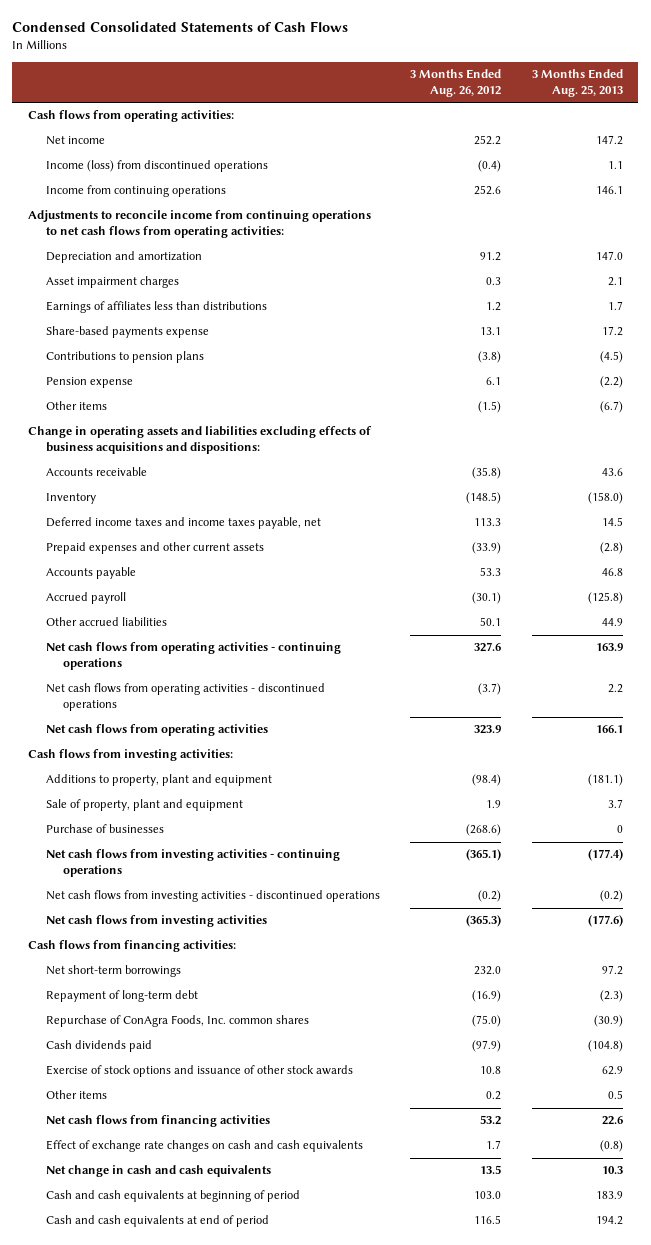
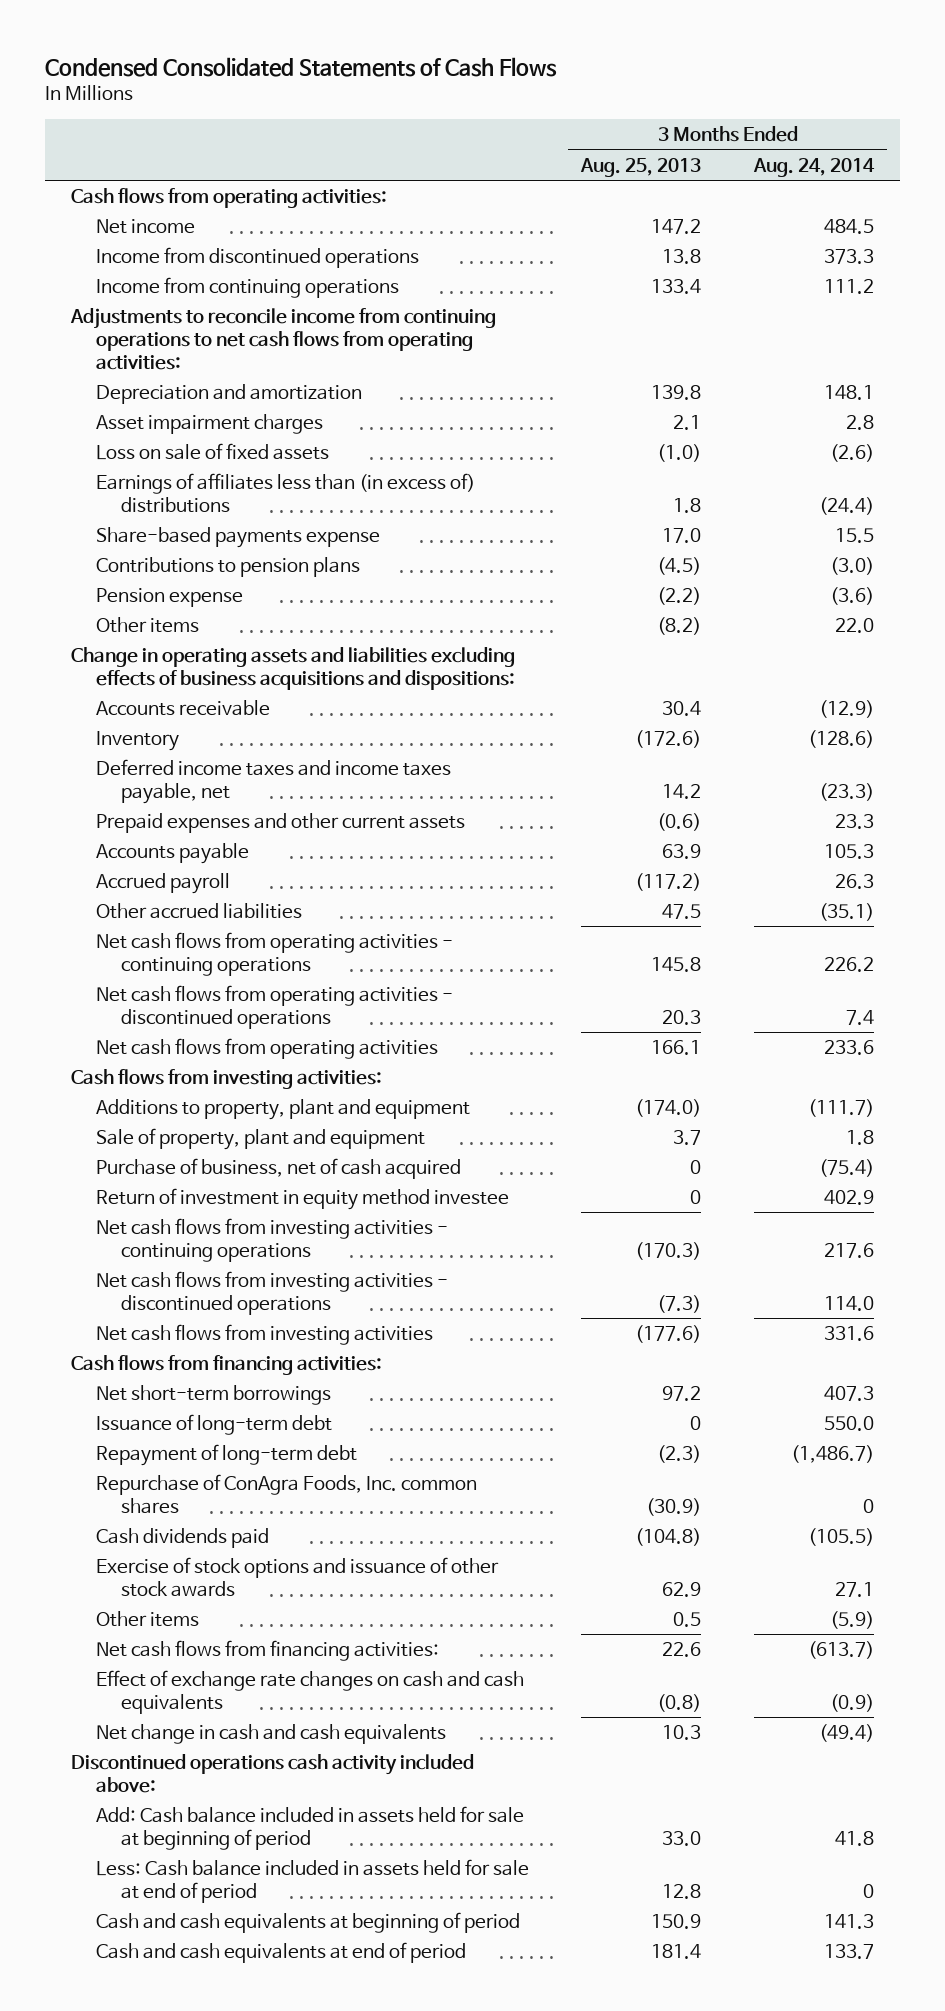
[410,69,502,98] 3 Months Ended Aug. 26, 2012 -> none
none -> [752,157,875,177] Aug. 24, 2014
[45,160,268,173] Income (loss) from discontinued operations -> [96,247,420,269] Income from discontinued operations
[607,161,623,170] 1.1 -> [662,249,702,265] 13.8
[595,186,623,195] 146.1 -> [651,279,702,295] 133.4
[595,251,623,261] 147.0 -> [651,385,702,401] 139.8
none -> [96,443,330,461] Loss on sale of fixed assets
[45,301,267,314] Earnings of affiliates less than distributions -> [96,473,476,514] Earnings of affiliates less than (in excess of) distributions
[607,301,623,311] 1.7 -> [673,498,702,514] 1.8
[601,326,623,337] 17.2 -> [662,528,702,544] 17.0
[599,401,623,414] (6.7) -> [657,617,702,636] (8.2)
[601,468,623,477] 43.6 -> [662,701,702,717] 30.4
[587,492,623,505] (158.0) -> [635,730,702,749] (172.6)
[601,517,623,527] 14.5 -> [662,784,702,800] 14.2
[599,542,623,555] (2.8) -> [657,813,702,832] (0.6)
[601,568,623,577] 46.8 -> [662,844,702,860] 63.9
[587,592,623,605] (125.8) -> [635,873,702,892] (117.2)
[601,618,623,627] 44.9 -> [662,904,702,920] 47.5
[595,643,623,652] 163.9 -> [651,957,702,973] 145.8
[607,684,623,694] 2.2 -> [662,1010,702,1026] 20.3
[587,774,623,787] (181.1) -> [635,1099,702,1118] (174.0)
[45,824,164,834] Purchase of businesses -> [96,1158,462,1180] Purchase of business, net of cash acquired
none -> [96,1188,510,1211] Return of investment in equity method investee
[587,849,623,862] (177.4) -> [635,1242,702,1261] (170.3)
[599,890,623,903] (0.2) -> [657,1295,702,1314] (7.3)
none -> [96,1414,333,1436] Issuance of long-term debt
[45,1115,270,1128] Net cash flows from financing activities -> [96,1640,440,1662] Net cash flows from financing activities:
none -> [71,1754,475,1794] Discontinued operations cash activity included above:
none -> [96,1806,525,1851] Add: Cash balance included in assets held for sale at beginning of period
none -> [96,1859,530,1904] Less: Cash balance included in assets held for sale at end of period
[595,1191,623,1200] 183.9 -> [651,1914,702,1930] 150.9
[595,1216,623,1226] 194.2 -> [651,1944,702,1960] 181.4

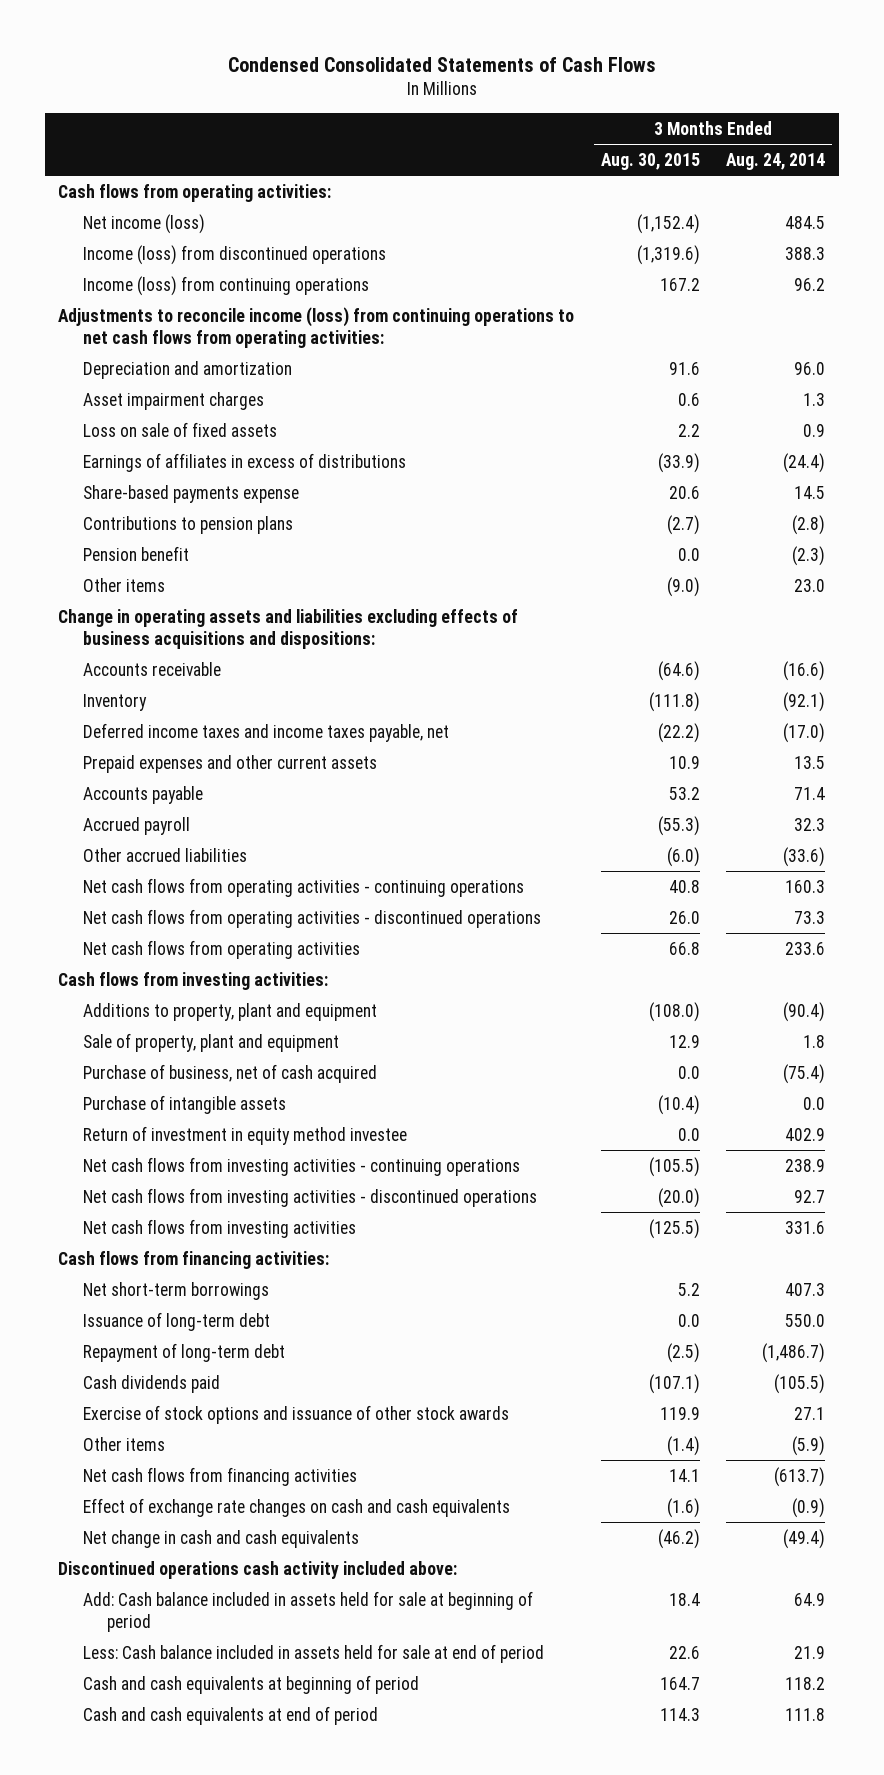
[580,157,702,177] Aug. 25, 2013 -> none
none -> [600,152,700,170] Aug. 30, 2015
[96,219,196,235] Net income -> [82,213,205,234] Net income (loss)
[96,247,420,269] Income from discontinued operations -> [82,244,386,265] Income (loss) from discontinued operations
[823,249,874,265] 373.3 -> [785,246,826,260] 388.3
[96,277,400,299] Income from continuing operations -> [82,275,369,296] Income (loss) from continuing operations
[823,279,874,295] 111.2 -> [794,277,826,291] 96.2
[70,308,497,371] Adjustments to reconcile income from continuing operations to net cash flows from operating activities: -> [58,306,575,348] Adjustments to reconcile income (loss) from continuing operations to net cash flows from operating activities:
[823,385,874,401] 148.1 -> [794,361,826,375] 96.0
[845,415,874,431] 2.8 -> [803,392,826,406] 1.3
[829,444,874,463] (2.6) -> [803,423,826,437] 0.9
[96,473,476,514] Earnings of affiliates less than (in excess of) distributions -> [82,452,406,472] Earnings of affiliates in excess of distributions
[834,528,874,544] 15.5 -> [794,485,826,499] 14.5
[829,557,874,576] (3.0) -> [792,514,826,535] (2.8)
[96,588,244,608] Pension expense -> [82,545,189,561] Pension benefit
[829,587,874,606] (3.6) -> [792,545,826,566] (2.3)
[834,618,874,634] 22.0 -> [794,578,826,592] 23.0
[818,700,874,719] (12.9) -> [783,660,826,681] (16.6)
[807,730,874,749] (128.6) -> [783,691,826,712] (92.1)
[818,783,874,802] (23.3) -> [783,722,826,743] (17.0)
[834,814,874,830] 23.3 -> [794,755,826,769] 13.5
[823,844,874,860] 105.3 -> [794,786,826,800] 71.4
[834,874,874,890] 26.3 -> [794,817,826,831] 32.3
[818,903,874,922] (35.1) -> [783,846,826,867] (33.6)
[823,957,874,973] 226.2 -> [785,879,826,893] 160.3
[845,1010,874,1026] 7.4 -> [794,910,826,924] 73.3
[807,1099,874,1118] (111.7) -> [783,1001,826,1022] (90.4)
none -> [82,1094,286,1114] Purchase of intangible assets
[823,1243,874,1259] 217.6 -> [785,1158,826,1172] 238.9
[823,1296,874,1312] 114.0 -> [794,1189,826,1203] 92.7
[96,1474,478,1515] Repurchase of ConAgra Foods, Inc. common shares -> none
[96,1640,440,1662] Net cash flows from financing activities: -> [82,1466,357,1486] Net cash flows from financing activities
[834,1831,874,1847] 41.8 -> [794,1592,826,1606] 64.9
[862,1884,874,1899] 0 -> [794,1645,826,1659] 21.9
[823,1914,874,1930] 141.3 -> [785,1676,826,1690] 118.2
[823,1944,874,1960] 133.7 -> [785,1707,826,1721] 111.8

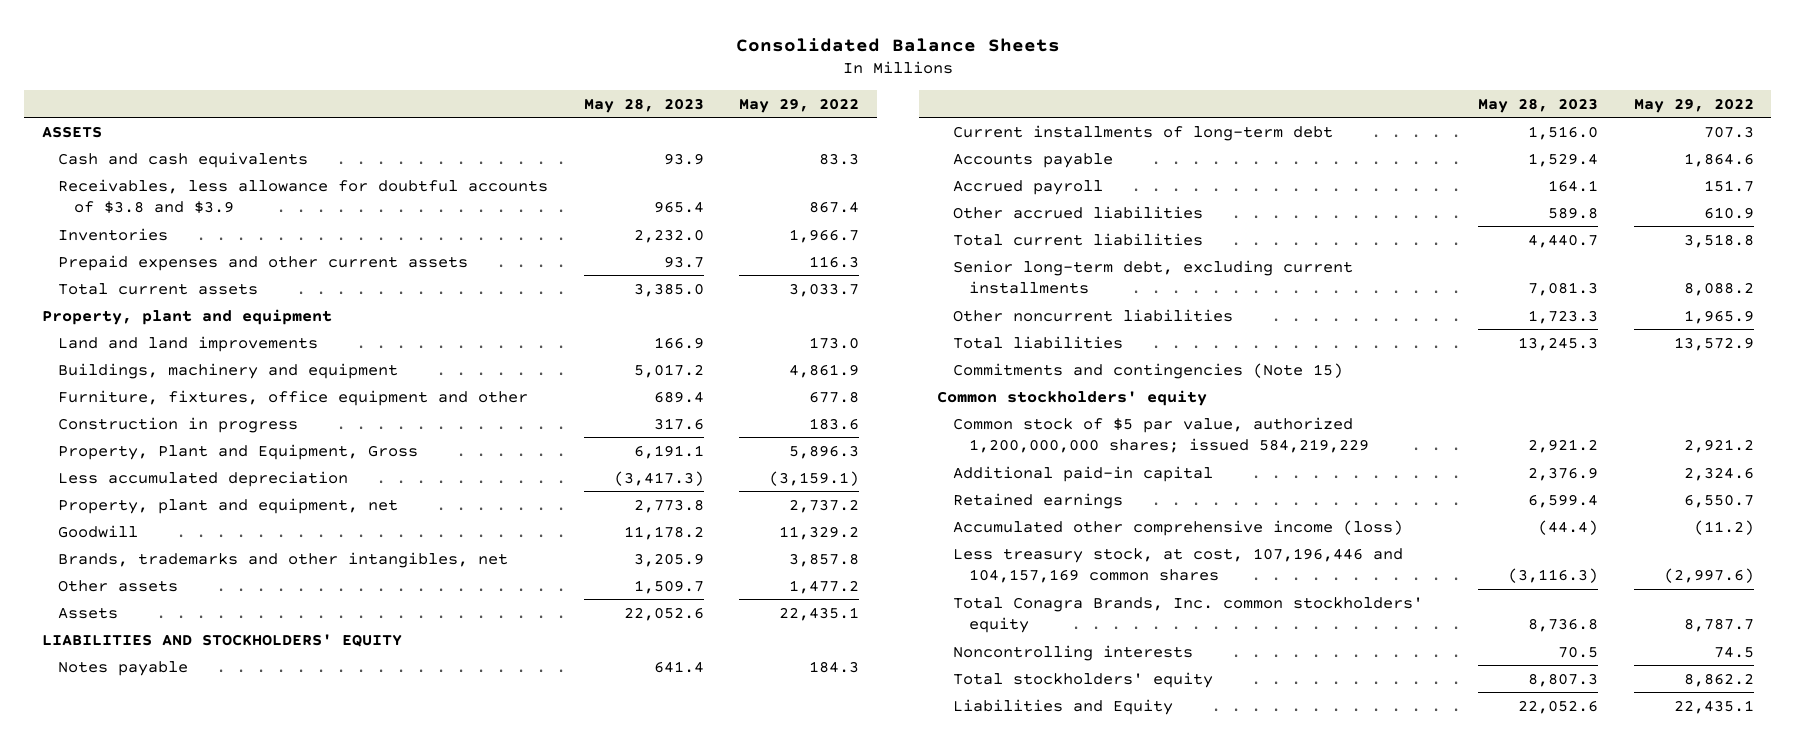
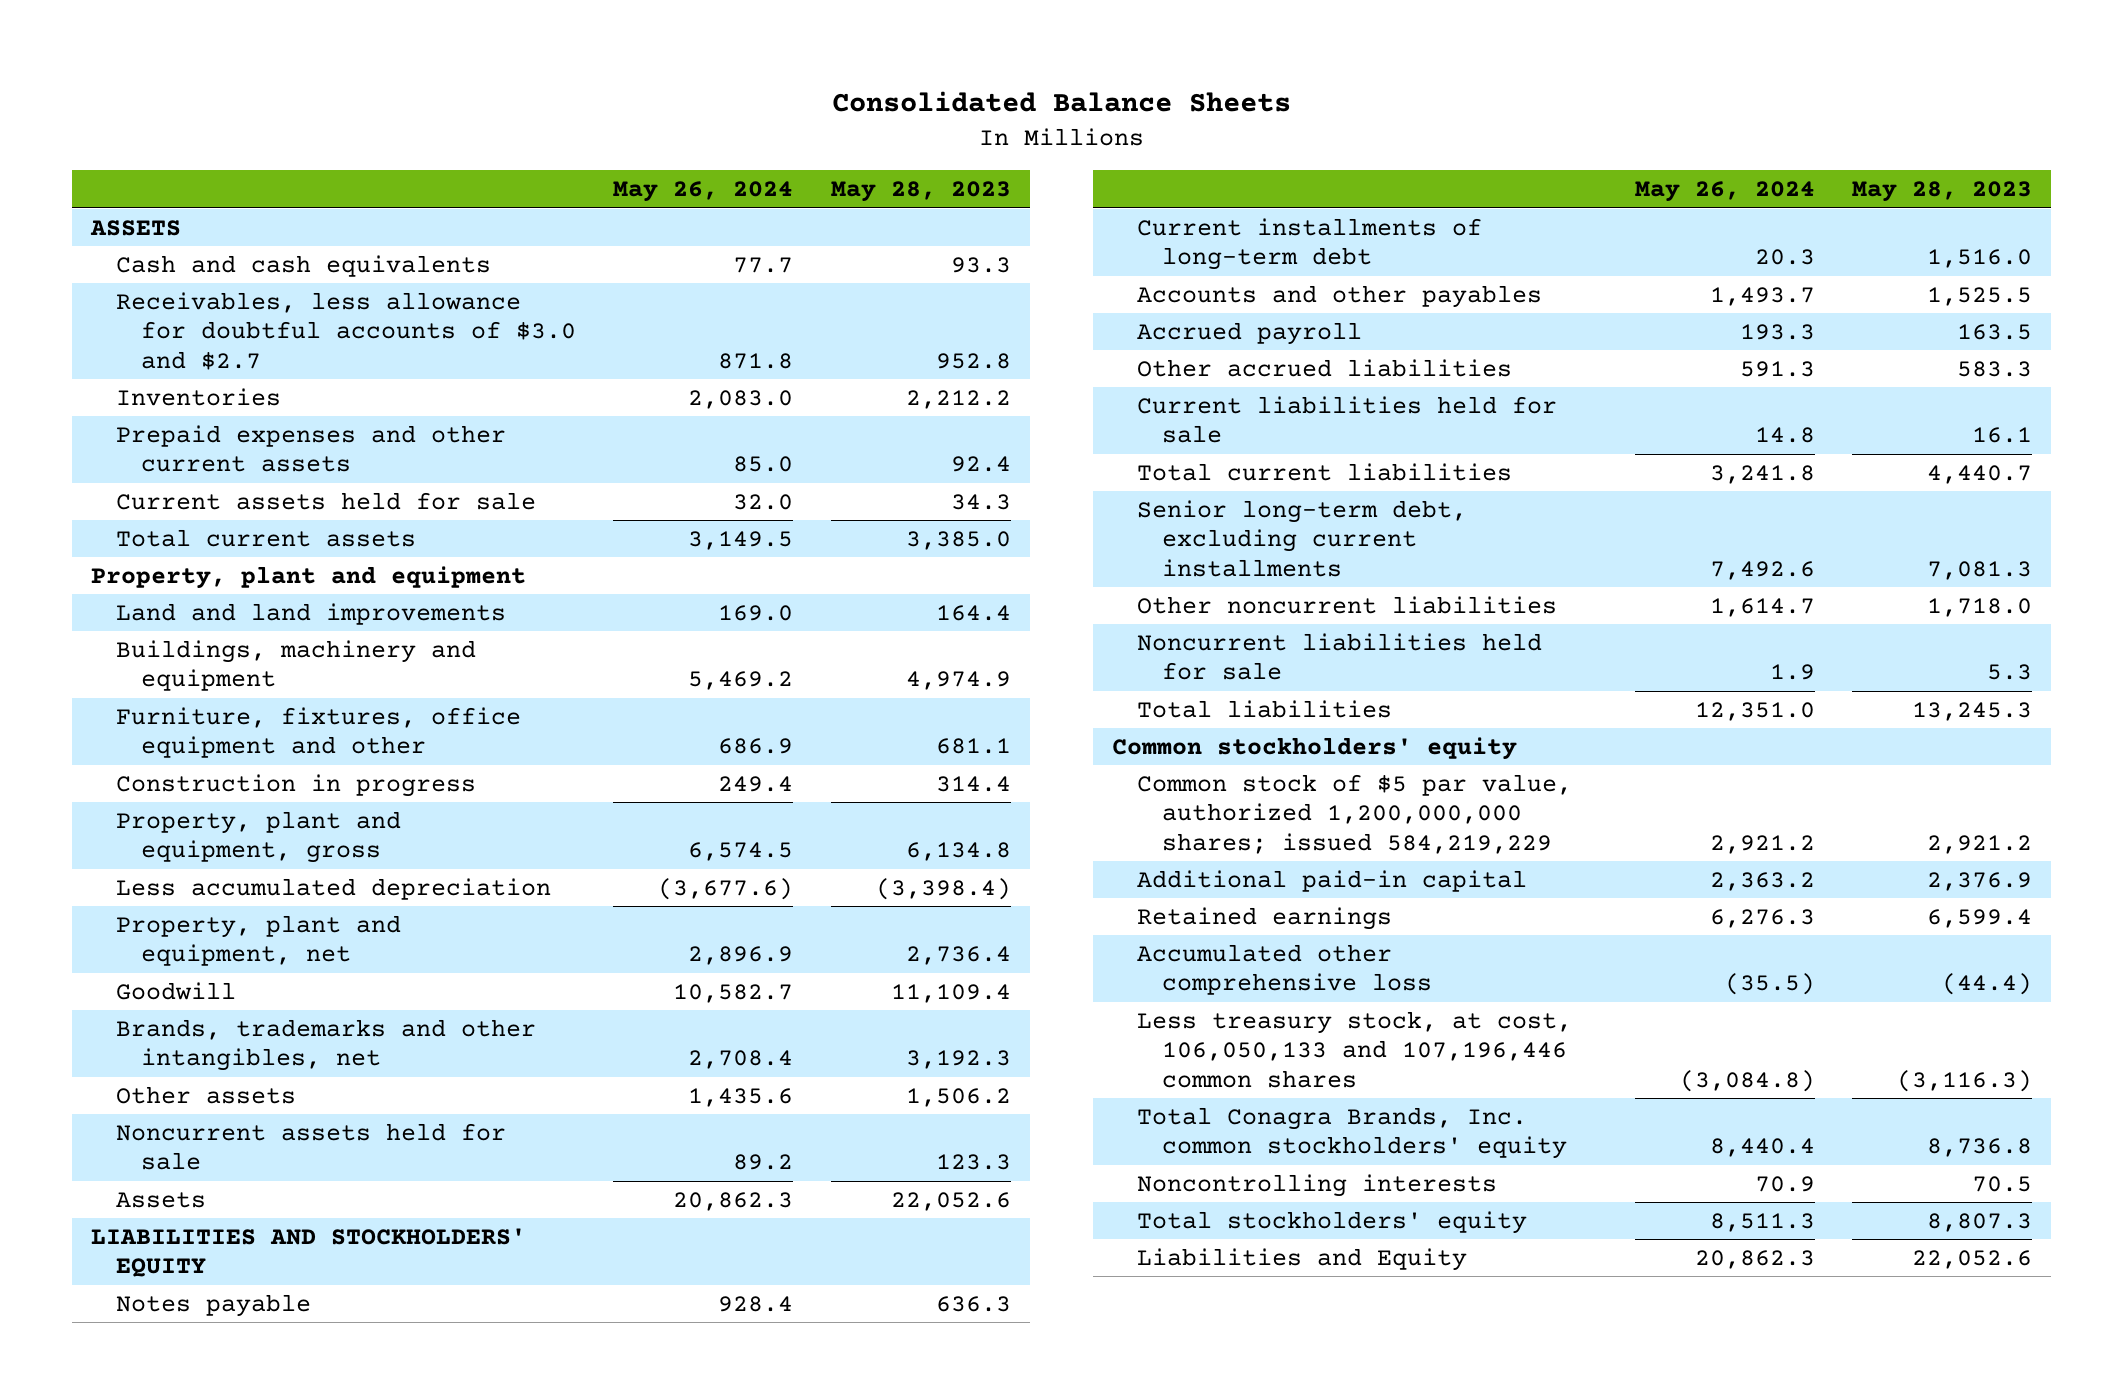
[739,97,860,113] May 29, 2022 -> none
none -> [613,181,794,203] May 26, 2024
[663,152,704,165] 93.9 -> [951,257,1012,274] 93.3
[58,178,549,215] Receivables, less allowance for doubtful accounts of $3.8 and $3.9 -> [115,292,576,370] Receivables, less allowance for doubtful accounts of $3.0 and $2.7
[653,201,704,214] 965.4 -> [936,352,1012,369] 952.8
[633,228,704,243] 2,232.0 -> [906,390,1012,410] 2,212.2
[663,255,704,268] 93.7 -> [951,456,1012,473] 92.4
none -> [115,492,536,511] Current assets held for sale
[653,336,704,349] 166.9 -> [936,605,1012,622] 164.4
[633,363,704,378] 5,017.2 -> [906,671,1012,691] 4,974.9
[653,390,704,403] 689.4 -> [936,738,1012,755] 681.1
[653,417,704,430] 317.6 -> [936,776,1012,793] 314.4
[58,443,419,460] Property, Plant and Equipment, Gross -> [115,811,401,864] Property, plant and equipment, gross
[633,444,704,459] 6,191.1 -> [906,842,1012,862] 6,134.8
[613,470,704,486] (3,417.3) -> [876,878,1012,901] (3,398.4)
[633,498,704,513] 2,773.8 -> [906,946,1012,966] 2,736.4
[623,525,704,540] 11,178.2 -> [891,984,1012,1004] 11,109.4
[633,552,704,567] 3,205.9 -> [906,1050,1012,1070] 3,192.3
[633,579,704,594] 1,509.7 -> [906,1088,1012,1108] 1,506.2
none -> [115,1123,506,1171] Noncurrent assets held for sale
[653,660,704,673] 641.4 -> [936,1296,1012,1313] 636.3
[952,152,1113,168] Accounts payable -> [1136,285,1542,309] Accounts and other payables
[1528,152,1599,167] 1,529.4 -> [1927,287,2033,307] 1,525.5
[1548,179,1599,192] 164.1 -> [1957,324,2033,341] 163.5
[1548,206,1599,219] 589.8 -> [1957,361,2033,378] 583.3
none -> [1136,396,1557,444] Current liabilities held for sale
[1528,309,1599,324] 1,723.3 -> [1927,598,2033,618] 1,718.0
none -> [1136,633,1542,681] Noncurrent liabilities held for sale
[952,362,1343,379] Commitments and contingencies (Note 15) -> none
[952,519,1403,536] Accumulated other comprehensive income (loss) -> [1136,944,1432,996] Accumulated other comprehensive loss
[952,547,1403,584] Less treasury stock, at cost, 107,196,446 and 104,157,169 common shares -> [1136,1011,1572,1088] Less treasury stock, at cost, 106,050,133 and 107,196,446 common shares

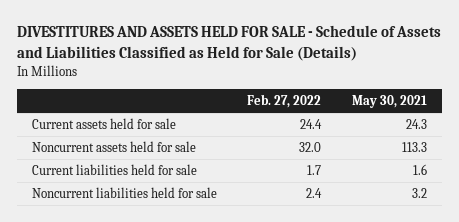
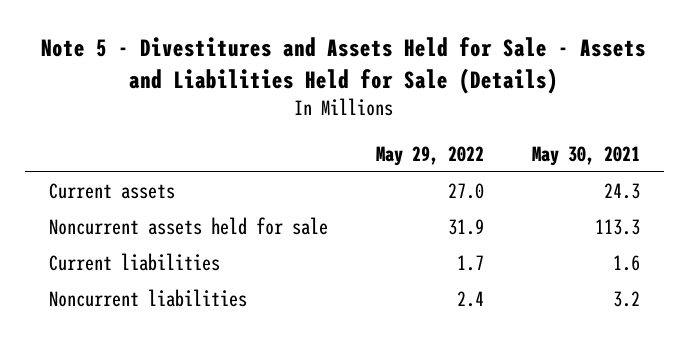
[16,25,441,61] DIVESTITURES AND ASSETS HELD FOR SALE - Schedule of Assets and Liabilities Classified as Held for Sale (Details) -> [41,37,647,94] Note 5 - Divestitures and Assets Held for Sale - Assets and Liabilities Held for Sale (Details)
[247,94,322,109] Feb. 27, 2022 -> none
none -> [375,145,484,166] May 29, 2022
[31,118,176,130] Current assets held for sale -> [48,183,175,200] Current assets
[31,164,197,176] Current liabilities held for sale -> [48,253,220,272] Current liabilities
[31,187,217,199] Noncurrent liabilities held for sale -> [48,289,247,308] Noncurrent liabilities

